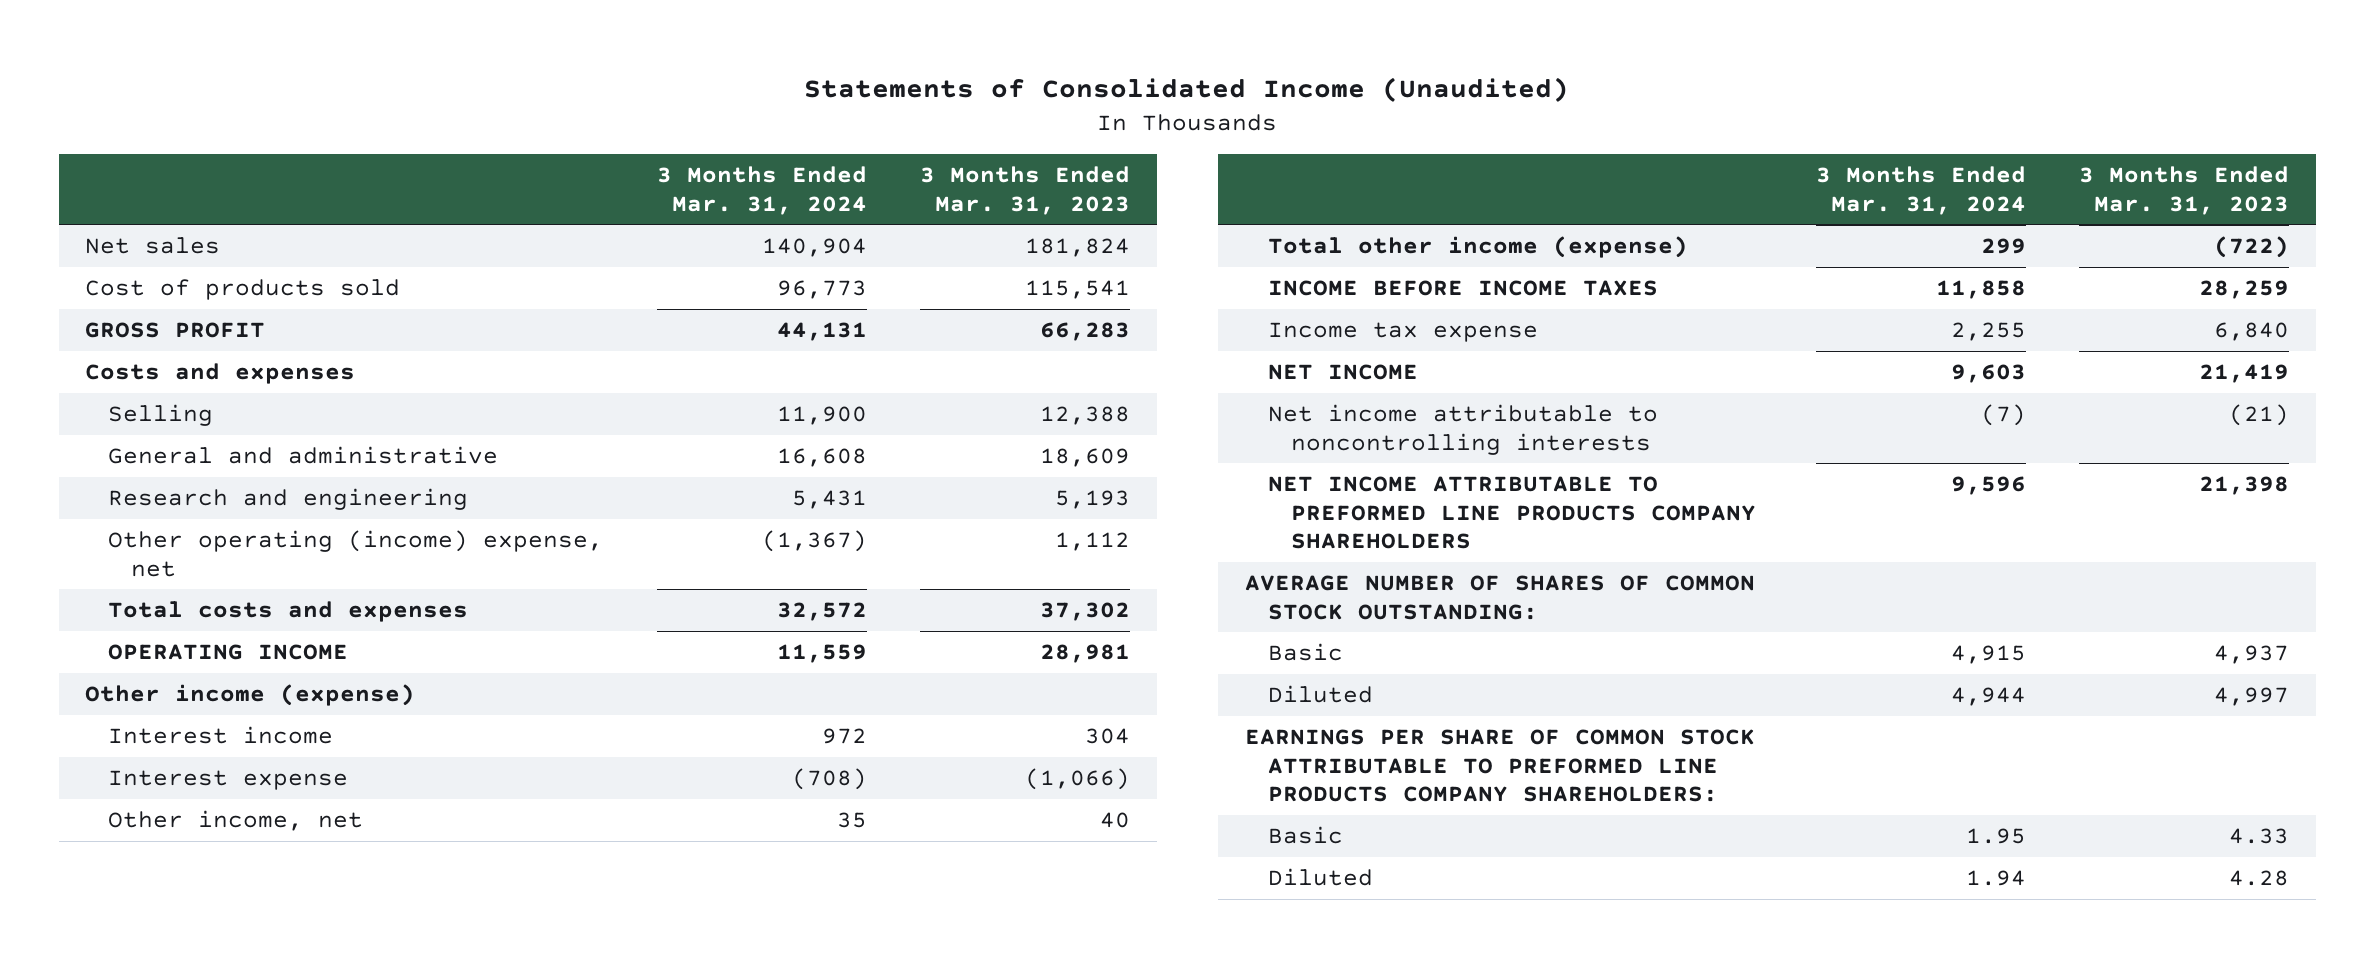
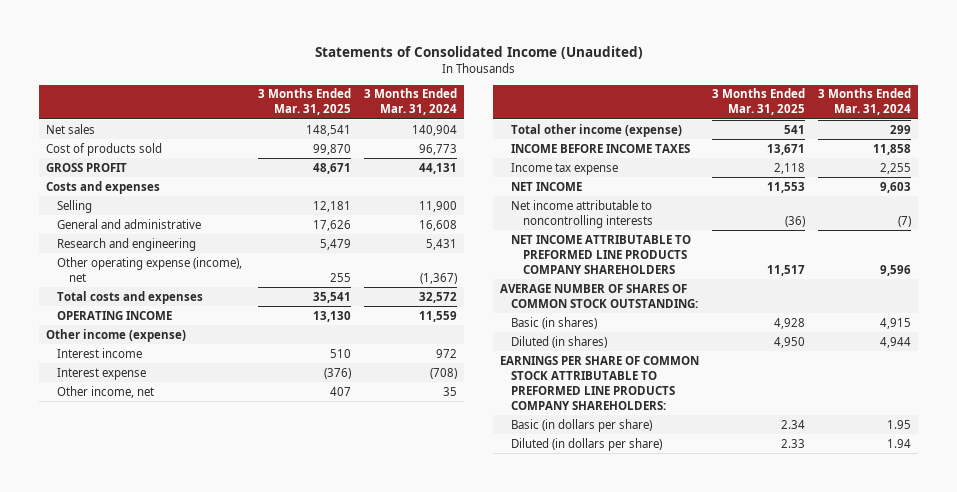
[920,166,1131,215] 3 Months Ended Mar. 31, 2023 -> none
none -> [257,88,351,116] 3 Months Ended Mar. 31, 2025
[108,530,604,577] Other operating (income) expense, net -> [57,256,243,282] Other operating expense (income), net
[1267,643,1343,662] Basic -> [511,316,598,329] Basic (in shares)
[1267,685,1373,704] Diluted -> [511,335,608,348] Diluted (in shares)
[1267,826,1343,845] Basic -> [511,418,653,432] Basic (in dollars per share)
[1267,868,1373,887] Diluted -> [511,437,663,451] Diluted (in dollars per share)

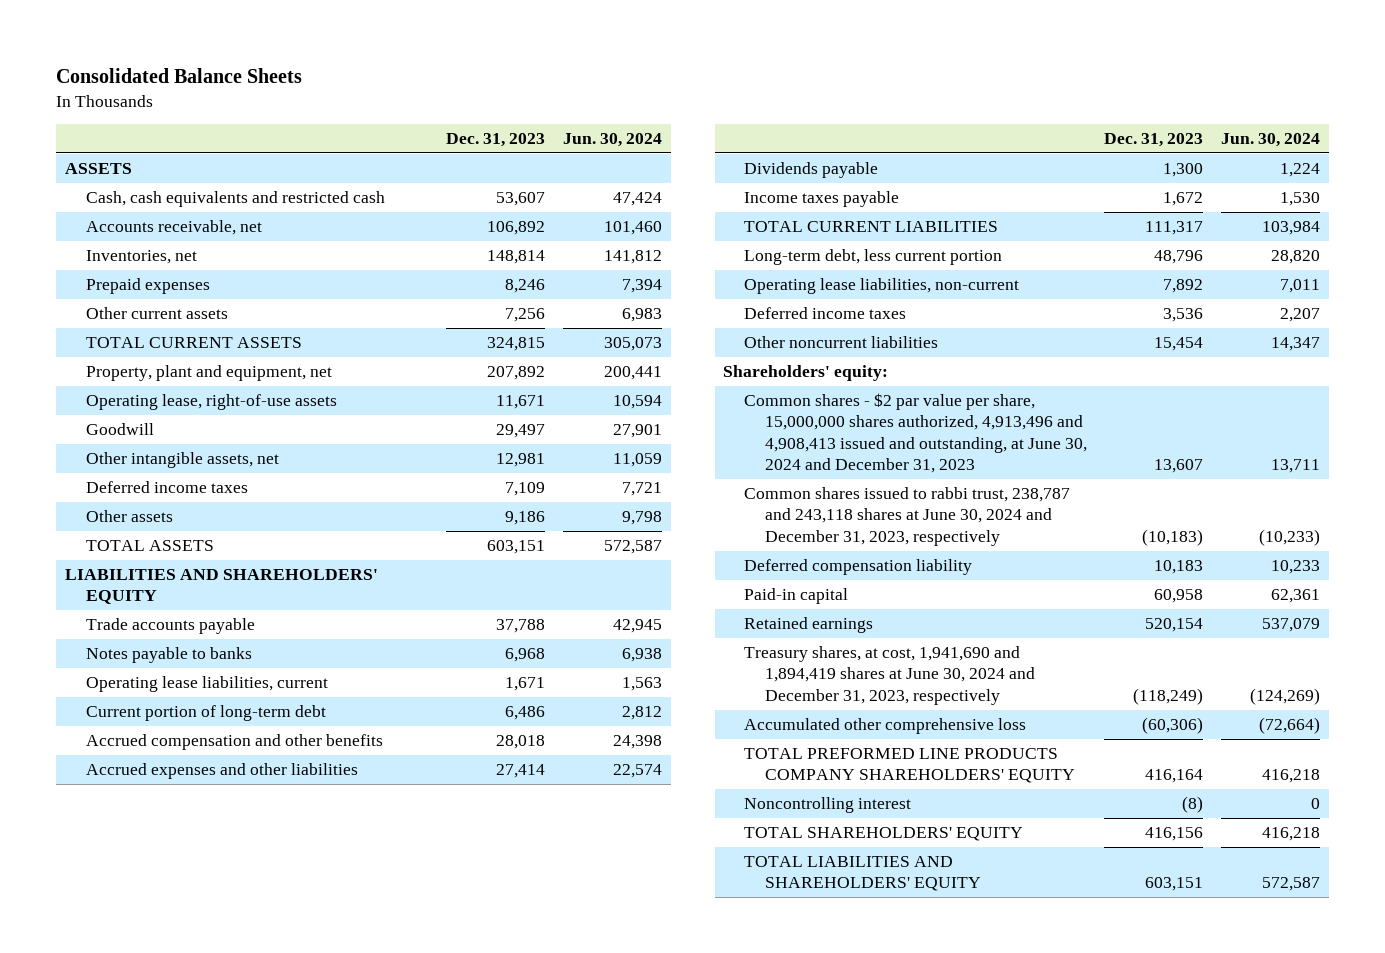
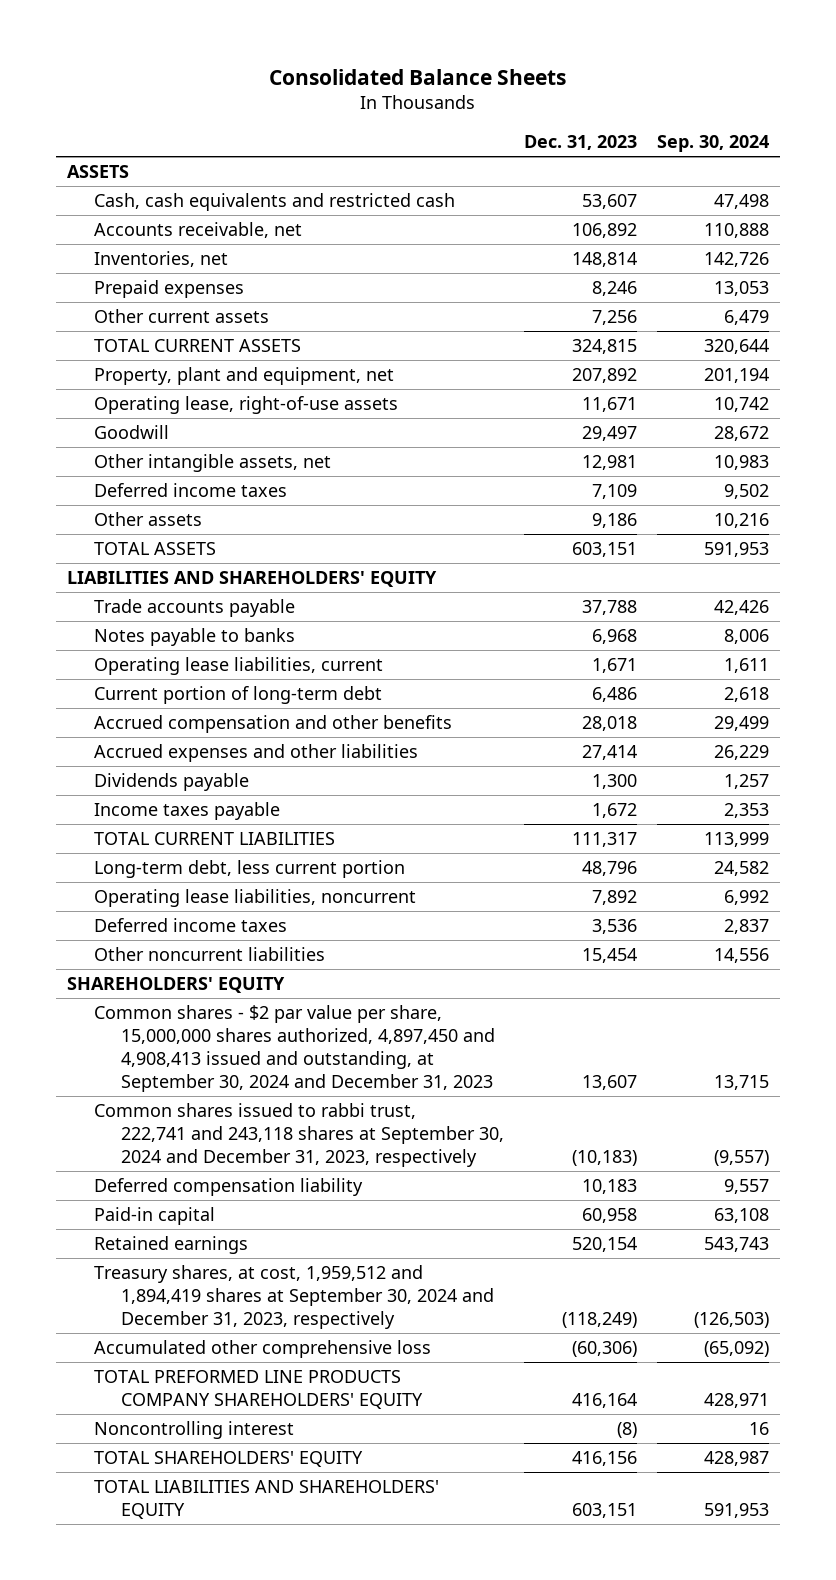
[562,133,662,148] Jun. 30, 2024 -> none
none -> [657,134,770,152] Sep. 30, 2024
[743,278,1019,295] Operating lease liabilities, non-current -> [93,889,416,908] Operating lease liabilities, noncurrent
[723,365,889,382] Shareholders' equity: -> [66,977,285,994] SHAREHOLDERS' EQUITY
[743,393,1087,474] Common shares - $2 par value per share, 15,000,000 shares authorized, 4,913,496 and 4,908,413 issued and outstanding, at June 30, 2024 and December 31, 2023 -> [93,1005,496,1092] Common shares - $2 par value per share, 15,000,000 shares authorized, 4,897,450 and 4,908,413 issued and outstanding, at September 30, 2024 and December 31, 2023
[743,487,1070,546] Common shares issued to rabbi trust, 238,787 and 243,118 shares at June 30, 2024 and December 31, 2023, respectively -> [93,1103,505,1167] Common shares issued to rabbi trust, 222,741 and 243,118 shares at September 30, 2024 and December 31, 2023, respectively
[743,646,1035,705] Treasury shares, at cost, 1,941,690 and 1,894,419 shares at June 30, 2024 and December 31, 2023, respectively -> [93,1265,495,1329] Treasury shares, at cost, 1,959,512 and 1,894,419 shares at September 30, 2024 and December 31, 2023, respectively

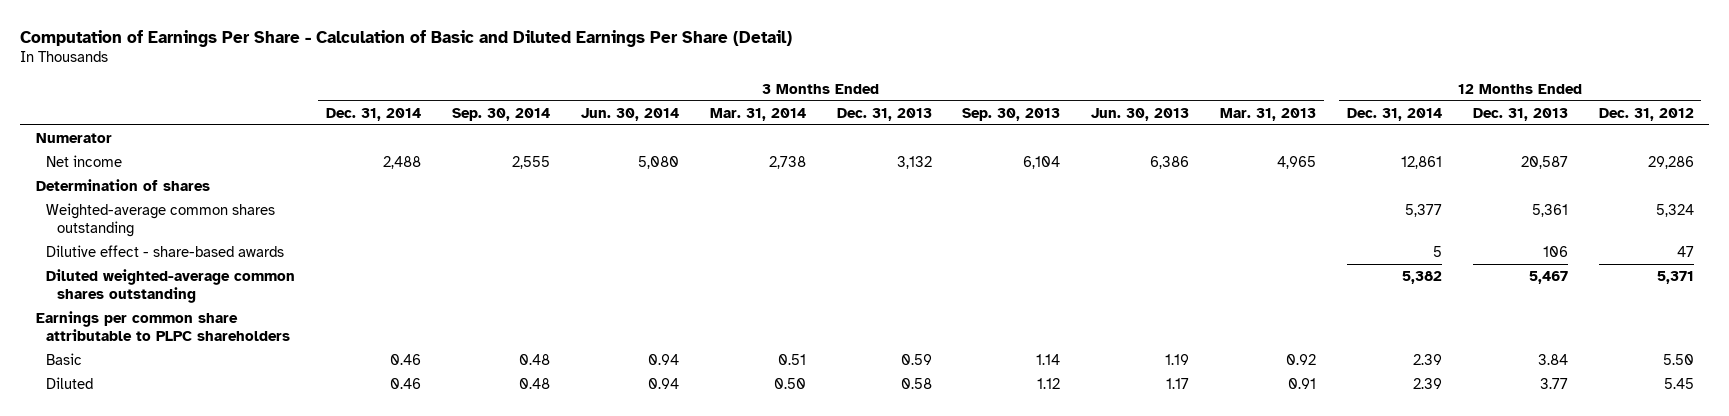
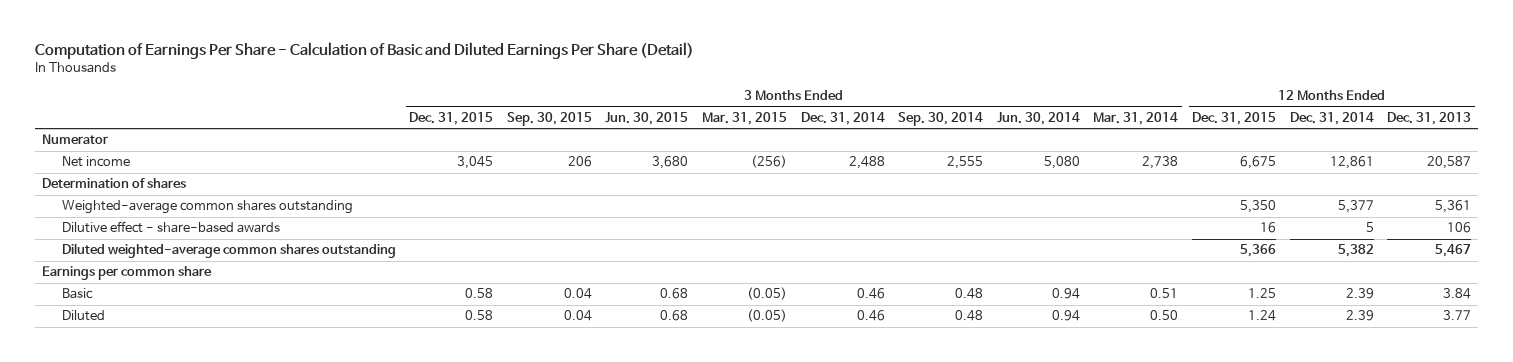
[836,107,932,121] Dec. 31, 2013 -> none
[962,107,1061,121] Sep. 30, 2013 -> none
[1091,107,1190,121] Jun. 30, 2013 -> none
[1220,107,1317,121] Mar. 31, 2013 -> none
[1598,107,1694,121] Dec. 31, 2012 -> none
none -> [409,111,494,125] Dec. 31, 2015
none -> [506,111,592,126] Sep. 30, 2015
none -> [605,111,689,125] Jun. 30, 2015
none -> [702,111,788,125] Mar. 31, 2015
none -> [1191,111,1276,125] Dec. 31, 2015
[35,311,291,341] Earnings per common share attributable to PLPC shareholders -> [42,266,213,281] Earnings per common share

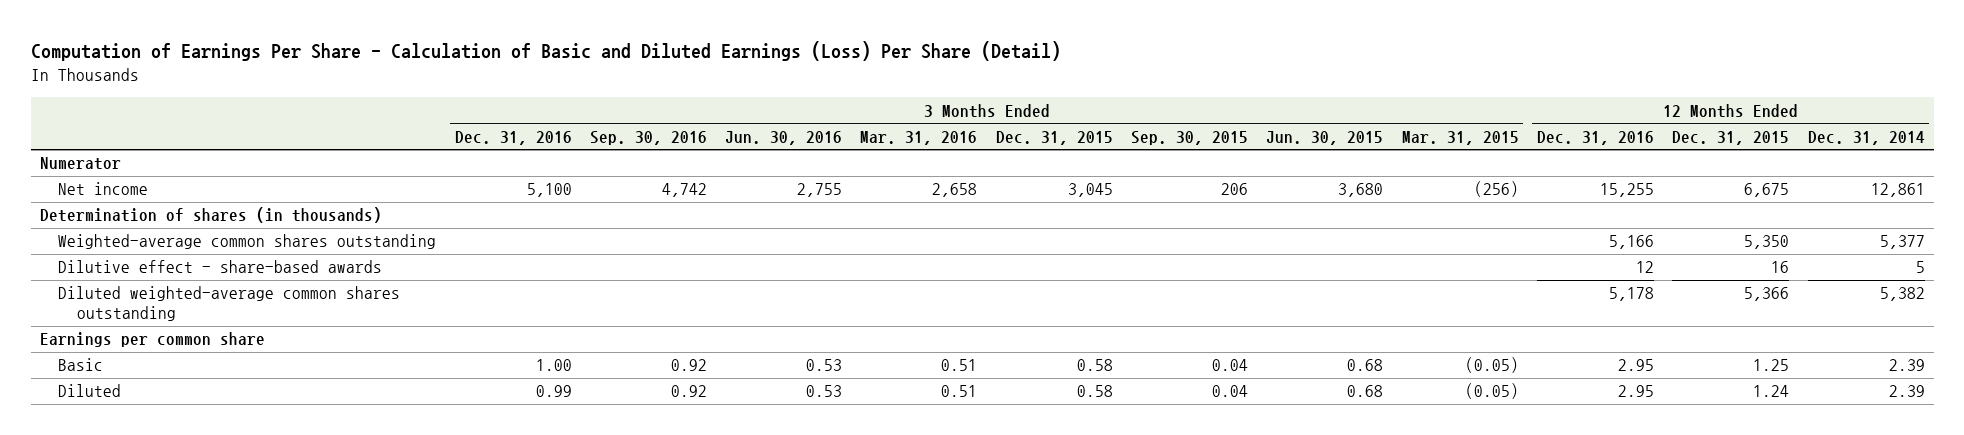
[35,41,695,59] Computation of Earnings Per Share - Calculation of Basic and Diluted Earnings Per Share (Detail) -> [30,41,1061,62] Computation of Earnings Per Share - Calculation of Basic and Diluted Earnings (Loss) Per Share (Detail)
[800,111,885,125] Dec. 31, 2014 -> none
[898,111,984,126] Sep. 30, 2014 -> none
[996,111,1080,125] Jun. 30, 2014 -> none
[1093,111,1179,125] Mar. 31, 2014 -> none
[1387,111,1472,125] Dec. 31, 2013 -> none
none -> [454,130,572,145] Dec. 31, 2016
none -> [589,130,707,145] Sep. 30, 2016
none -> [725,130,843,145] Jun. 30, 2016
none -> [860,130,978,145] Mar. 31, 2016
none -> [1536,130,1654,145] Dec. 31, 2016
[42,178,187,189] Determination of shares -> [39,207,382,224] Determination of shares (in thousands)

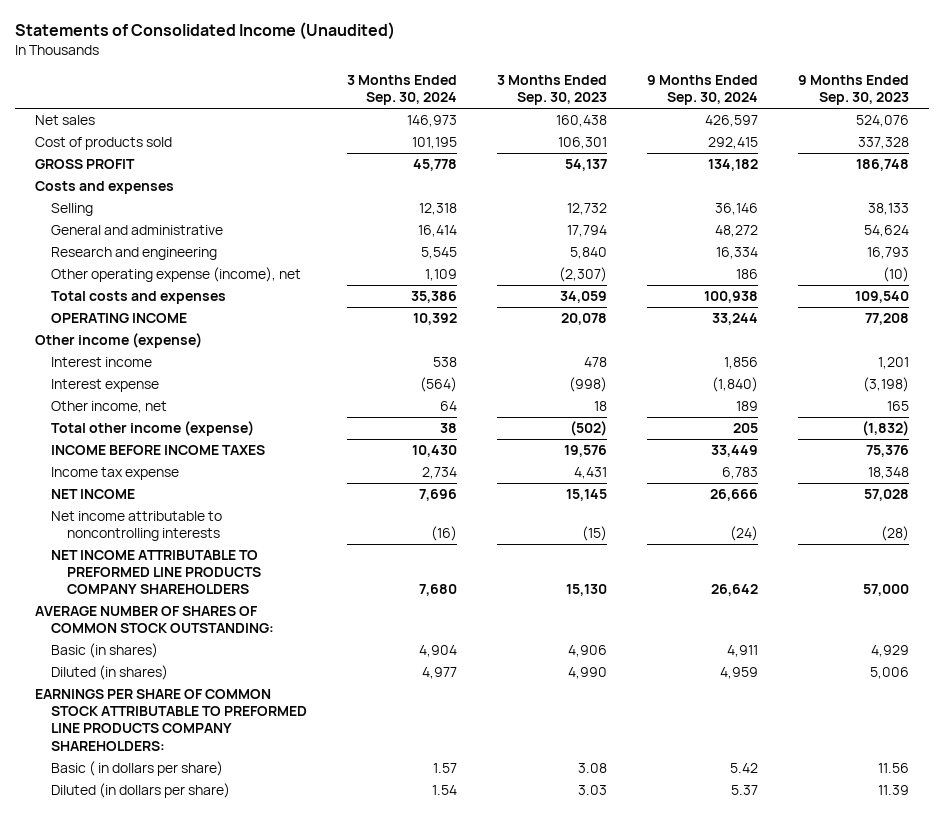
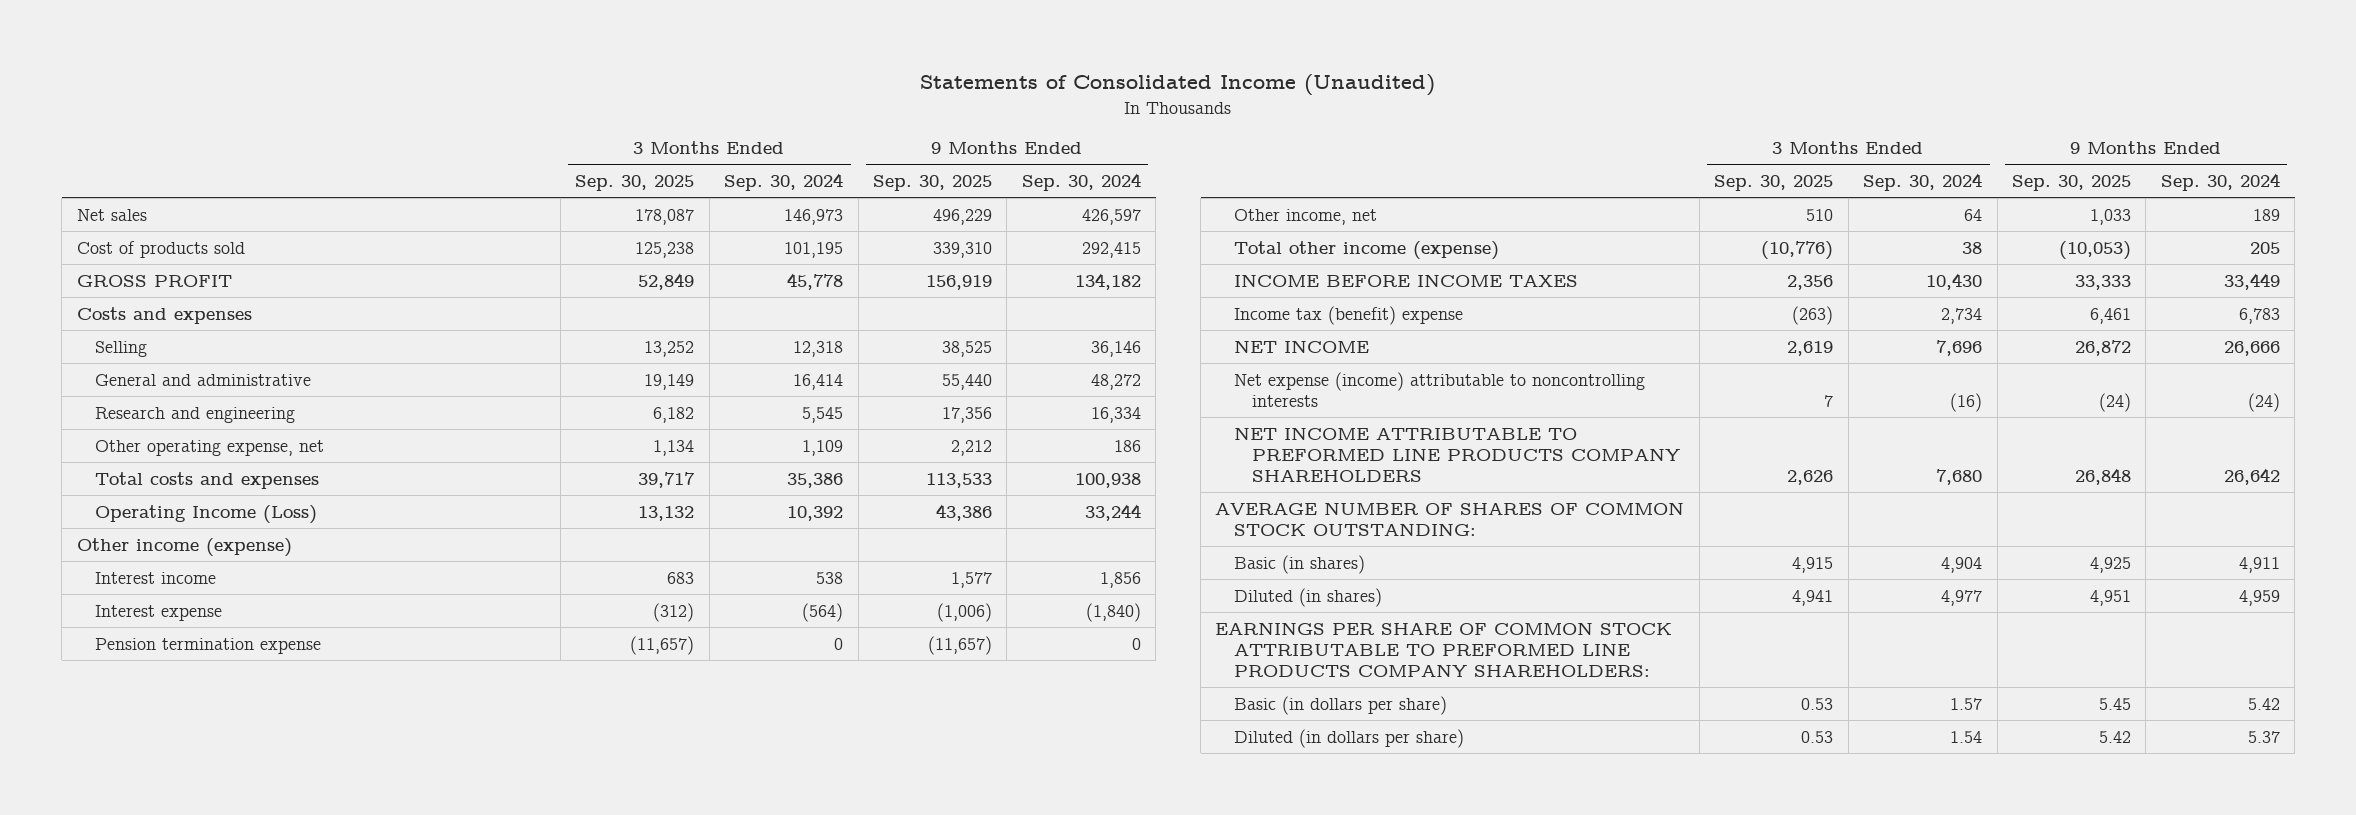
[497,74,608,106] 3 Months Ended Sep. 30, 2023 -> none
[797,74,909,106] 9 Months Ended Sep. 30, 2023 -> none
none -> [575,175,695,192] Sep. 30, 2025
none -> [873,175,993,192] Sep. 30, 2025
[51,267,302,283] Other operating expense (income), net -> [94,439,324,456] Other operating expense, net
[51,313,188,324] OPERATING INCOME -> [94,504,317,524] Operating Income (Loss)
none -> [94,637,321,654] Pension termination expense
[51,467,180,481] Income tax expense -> [1233,305,1463,325] Income tax (benefit) expense
[51,511,223,542] Net income attributable to noncontrolling interests -> [1233,371,1645,407] Net expense (income) attributable to noncontrolling interests
[51,761,224,777] Basic ( in dollars per share) -> [1233,695,1447,715] Basic (in dollars per share)

